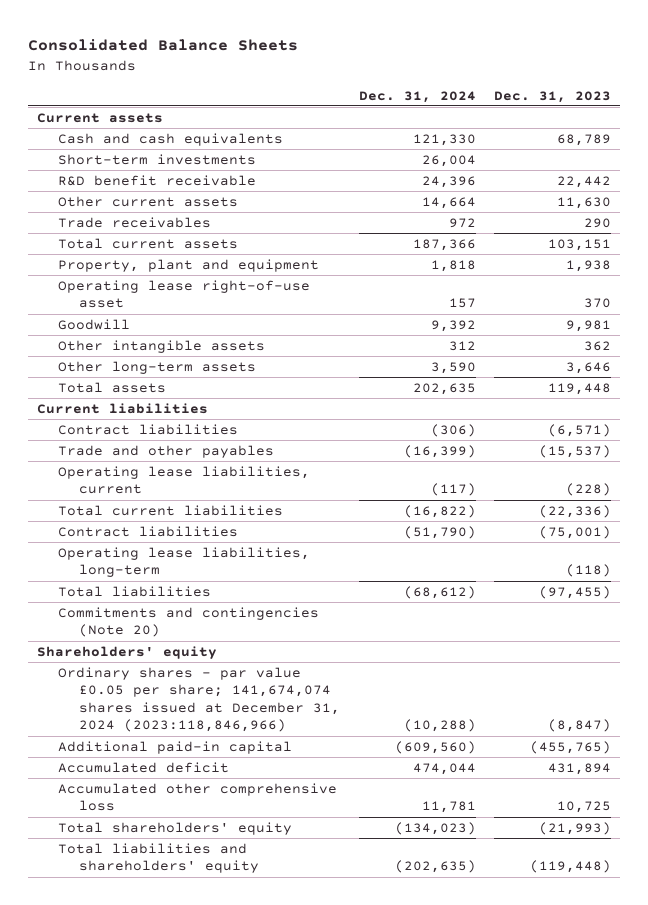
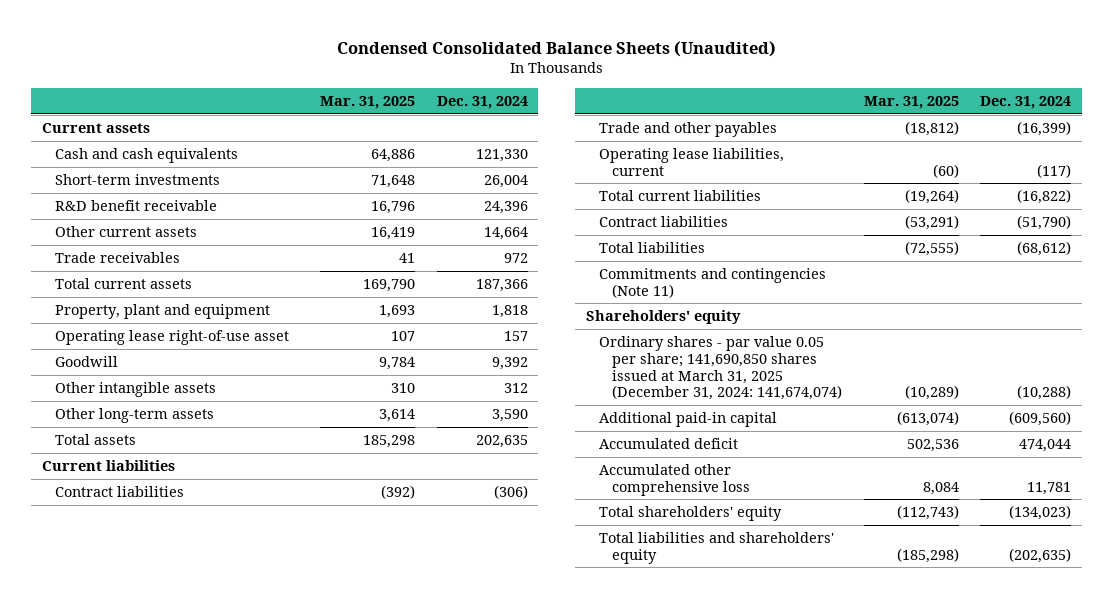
[27,39,298,52] Consolidated Balance Sheets -> [336,40,776,57] Condensed Consolidated Balance Sheets (Unaudited)
[493,90,611,103] Dec. 31, 2023 -> none
none -> [320,96,416,110] Mar. 31, 2025
[58,547,311,578] Operating lease liabilities, long-term -> none
[58,607,320,638] Commitments and contingencies (Note 20) -> [598,268,826,298] Commitments and contingencies (Note 11)
[58,667,341,733] Ordinary shares - par value £0.05 per share; 141,674,074 shares issued at December 31, 2024 (2023:118,846,966) -> [598,336,843,401] Ordinary shares - par value 0.05 per share; 141,690,850 shares issued at March 31, 2025 (December 31, 2024: 141,674,074)

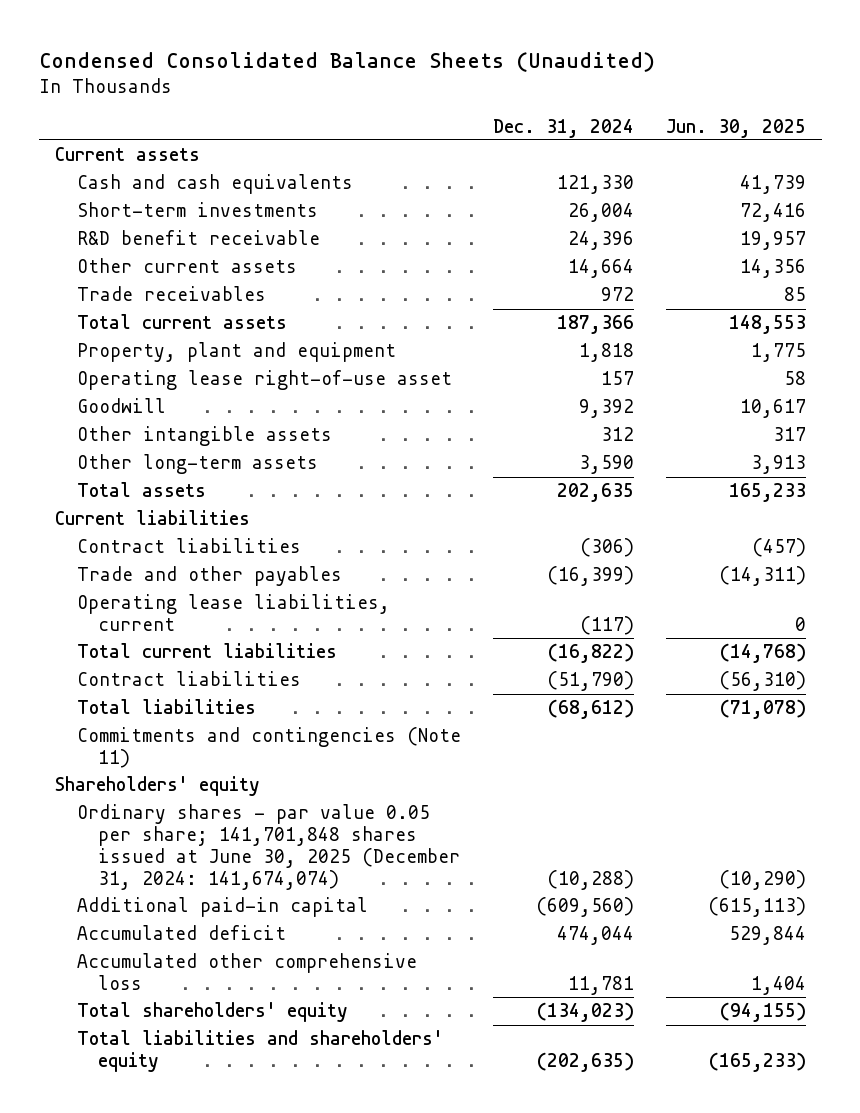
[320,96,416,110] Mar. 31, 2025 -> none
none -> [665,118,806,138] Jun. 30, 2025
[598,336,843,401] Ordinary shares - par value 0.05 per share; 141,690,850 shares issued at March 31, 2025 (December 31, 2024: 141,674,074) -> [76,804,461,890] Ordinary shares - par value 0.05 per share; 141,701,848 shares issued at June 30, 2025 (December 31, 2024: 141,674,074)

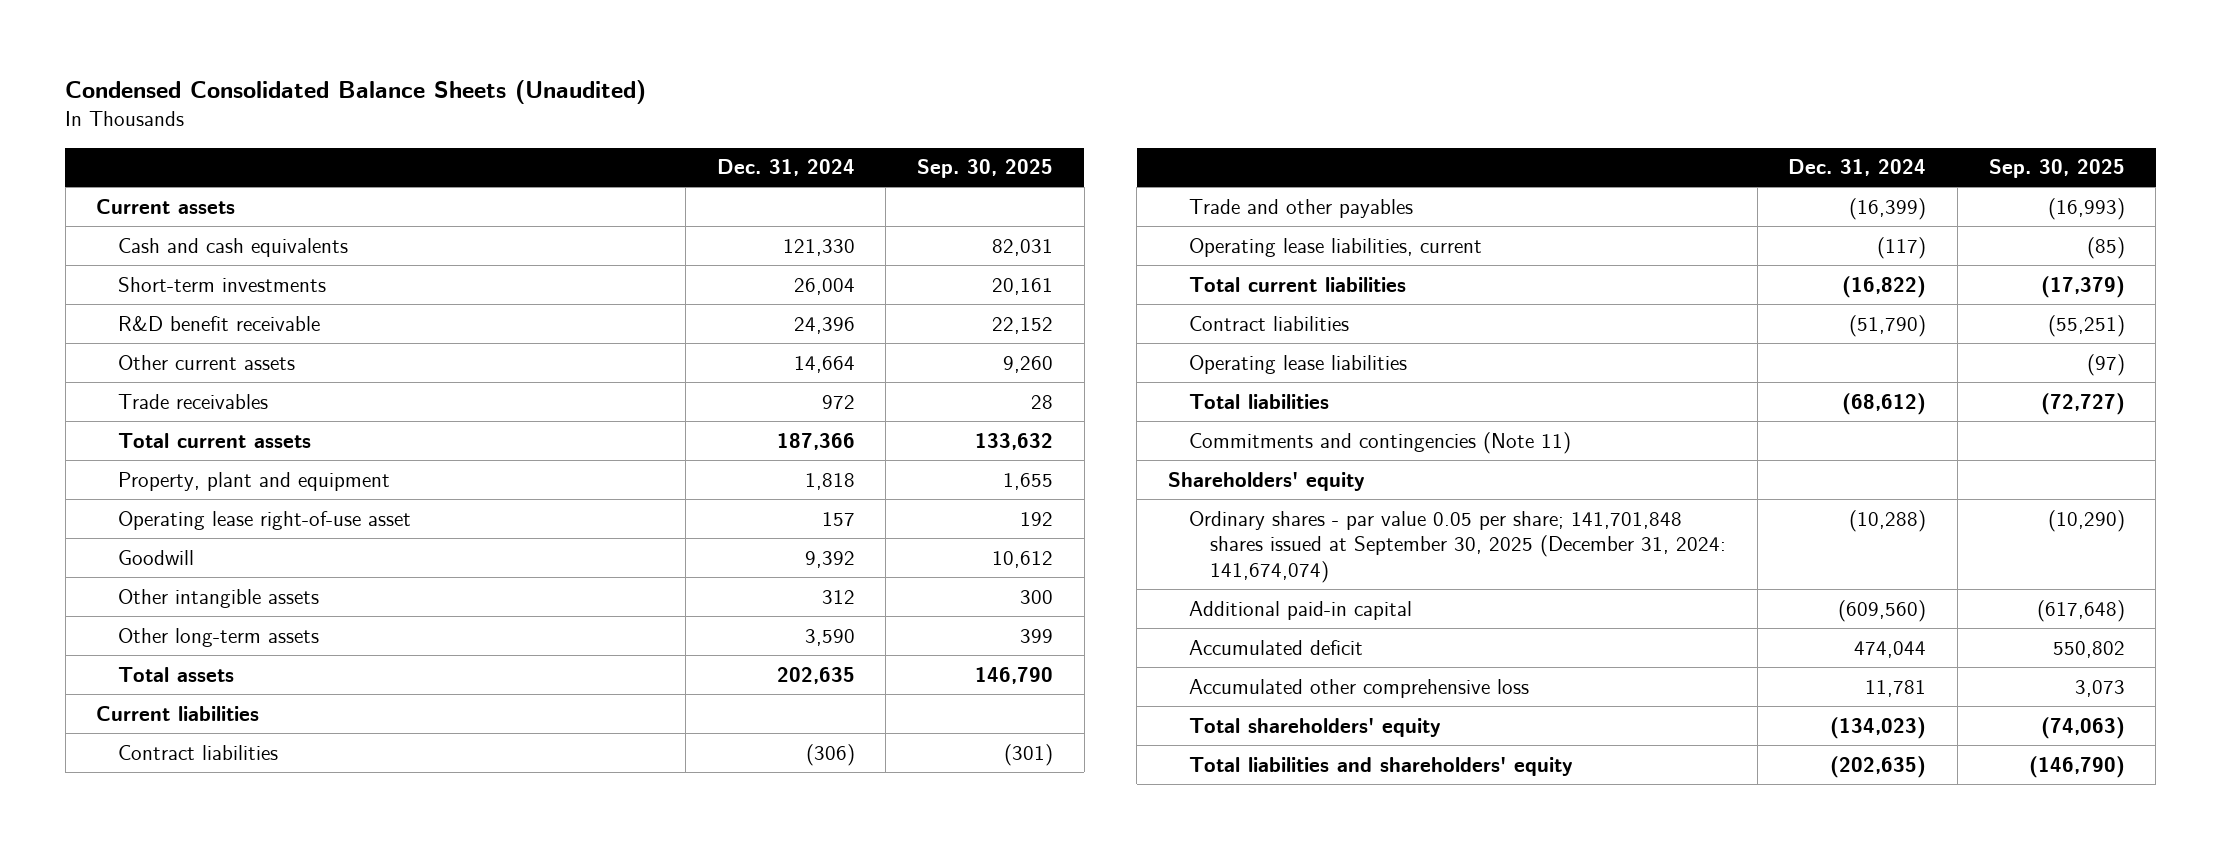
[665,118,806,138] Jun. 30, 2025 -> none
none -> [917,159,1054,179] Sep. 30, 2025
none -> [1188,354,1407,374] Operating lease liabilities
[76,804,461,890] Ordinary shares - par value 0.05 per share; 141,701,848 shares issued at June 30, 2025 (December 31, 2024: 141,674,074) -> [1188,510,1727,584] Ordinary shares - par value 0.05 per share; 141,701,848 shares issued at September 30, 2025 (December 31, 2024: 141,674,074)

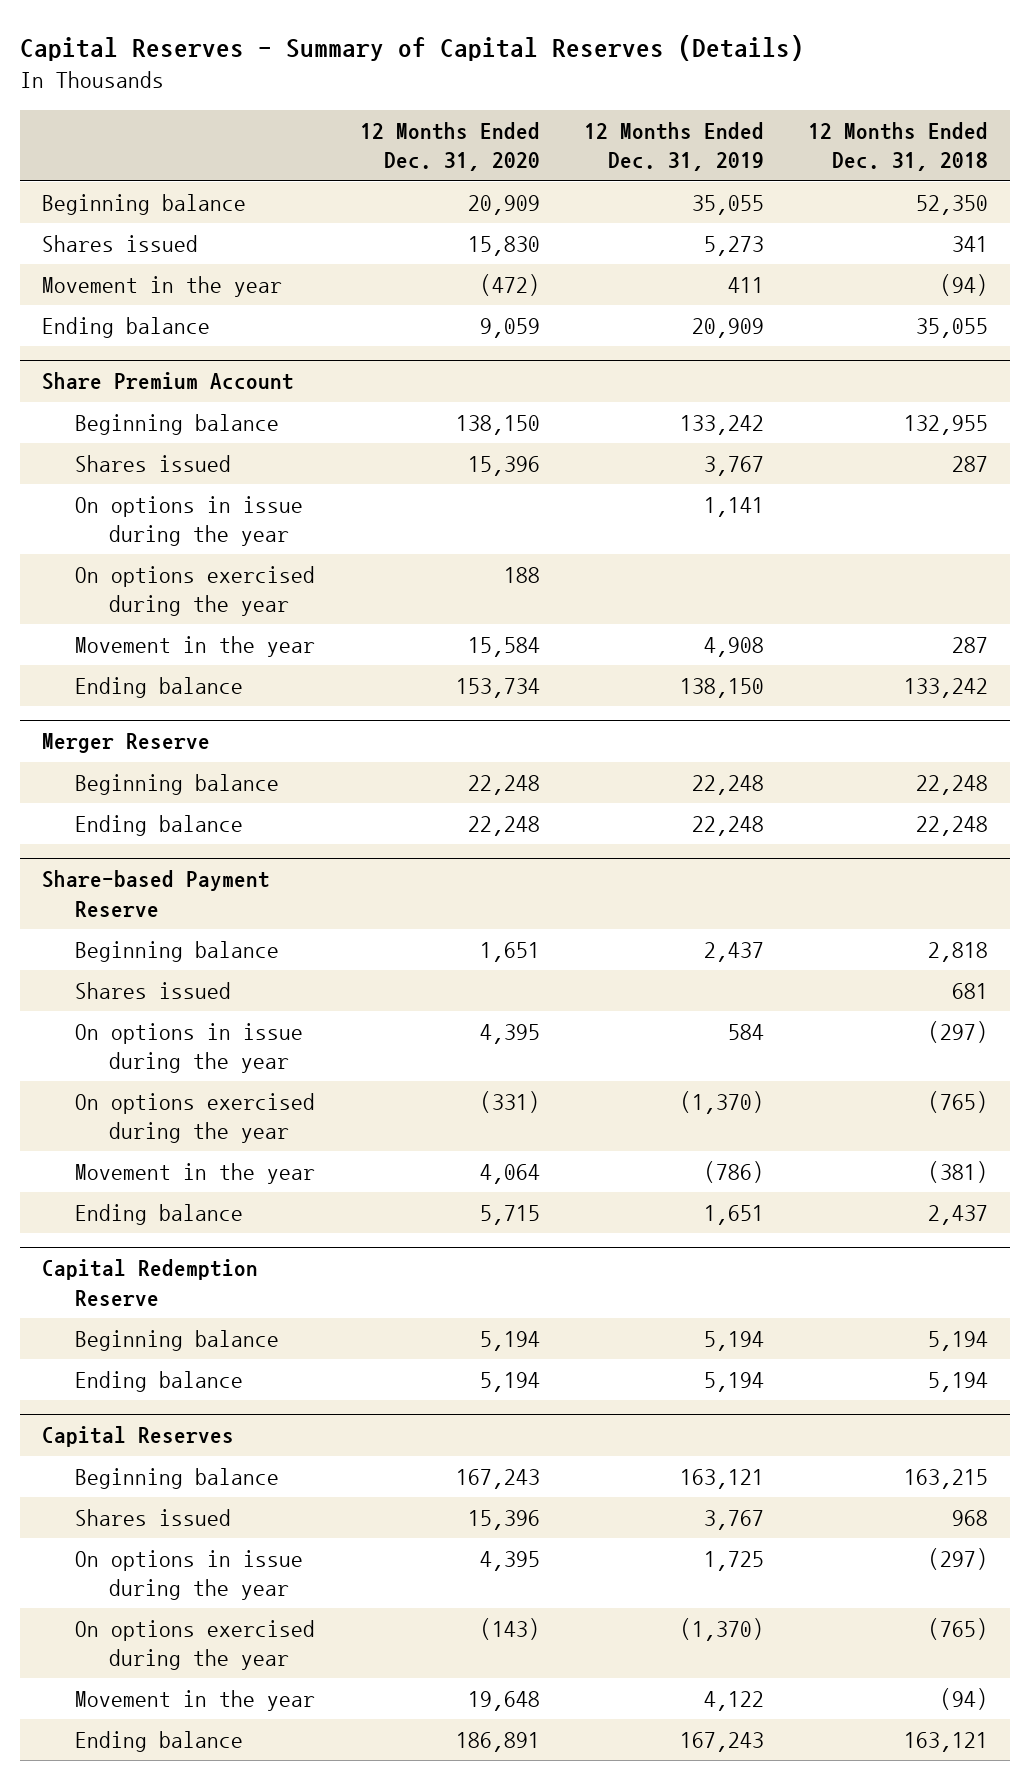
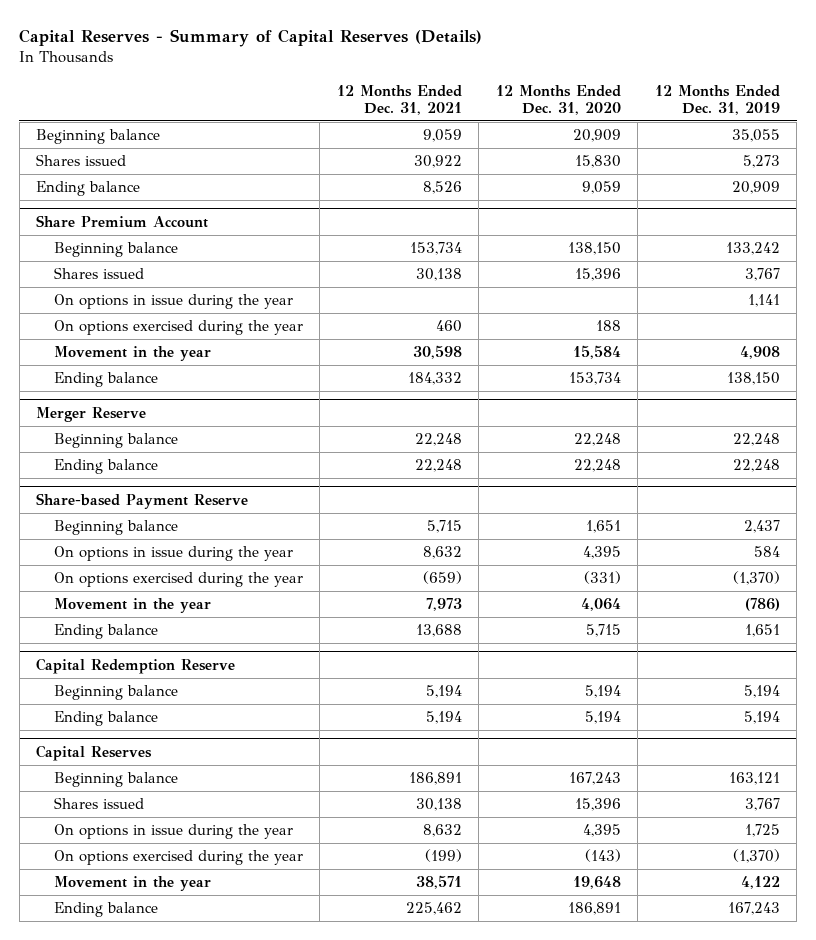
[808,122,989,172] 12 Months Ended Dec. 31, 2018 -> none
none -> [336,84,462,116] 12 Months Ended Dec. 31, 2021
[42,275,283,297] Movement in the year -> none
[75,981,232,999] Shares issued -> none

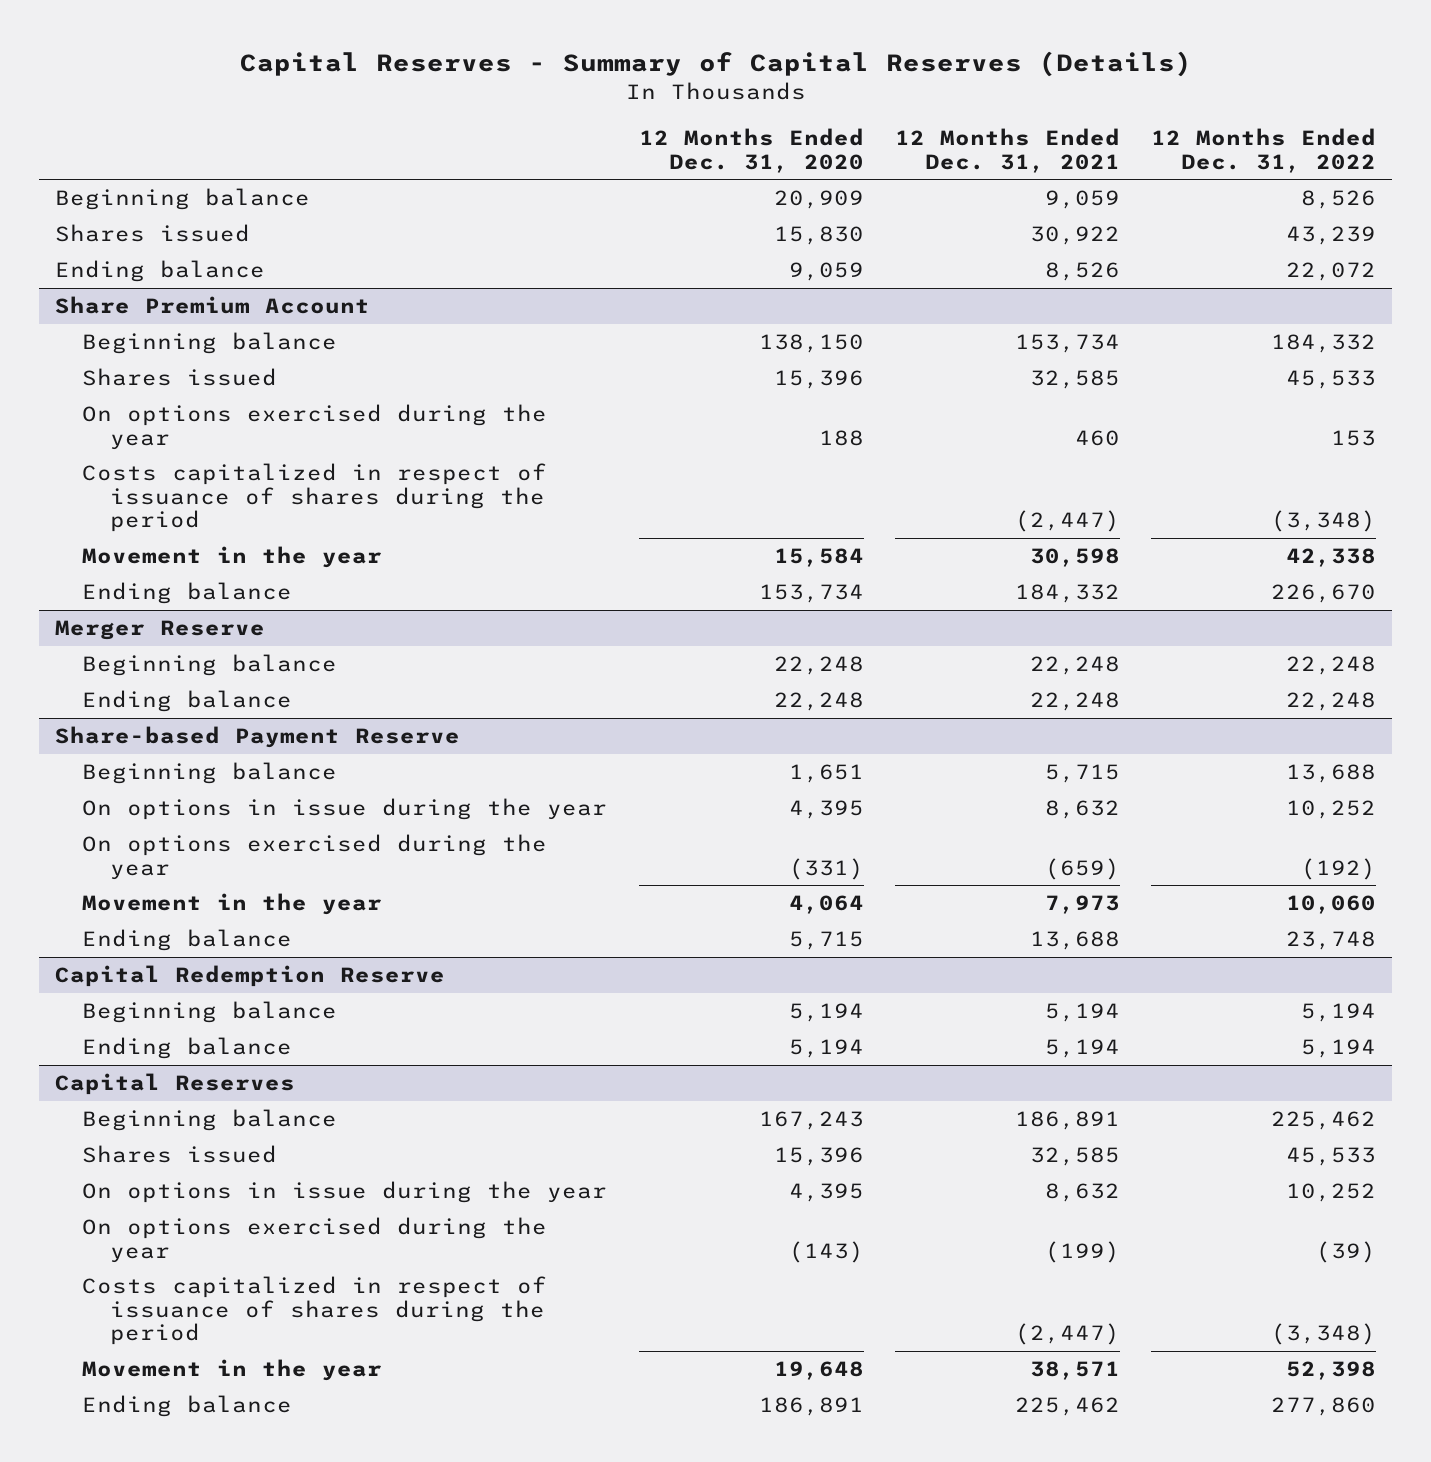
[654,84,780,116] 12 Months Ended Dec. 31, 2019 -> none
none -> [1151,127,1377,173] 12 Months Ended Dec. 31, 2022
[53,294,293,310] On options in issue during the year -> none
[415,268,462,282] 30,138 -> [1029,369,1120,389] 32,585
none -> [82,462,548,533] Costs capitalized in respect of issuance of shares during the period
[415,798,462,812] 30,138 -> [1029,1146,1120,1166] 32,585
none -> [82,1275,548,1346] Costs capitalized in respect of issuance of shares during the period

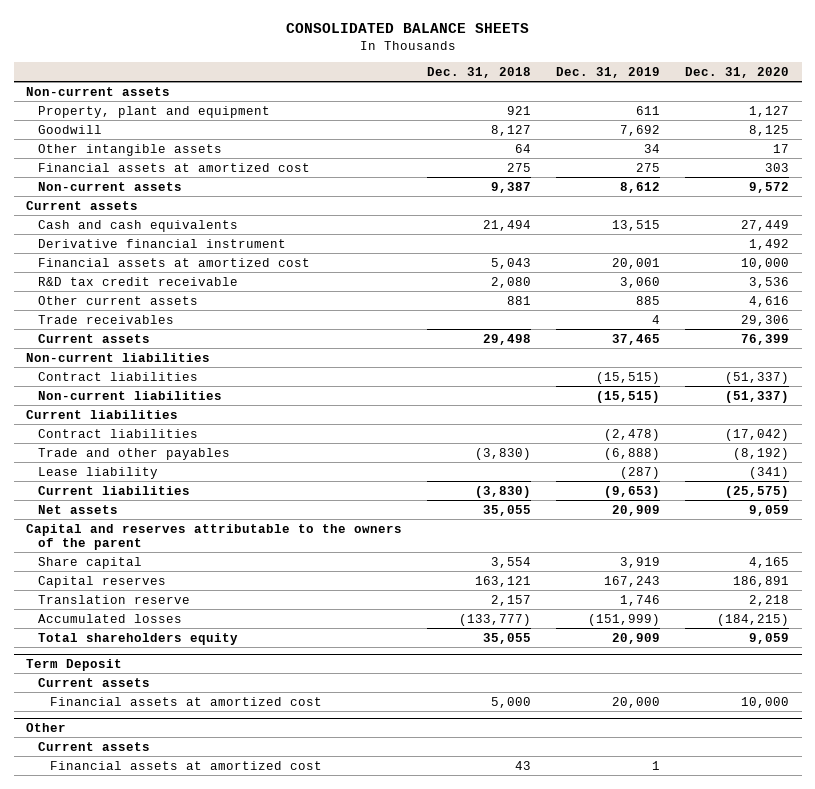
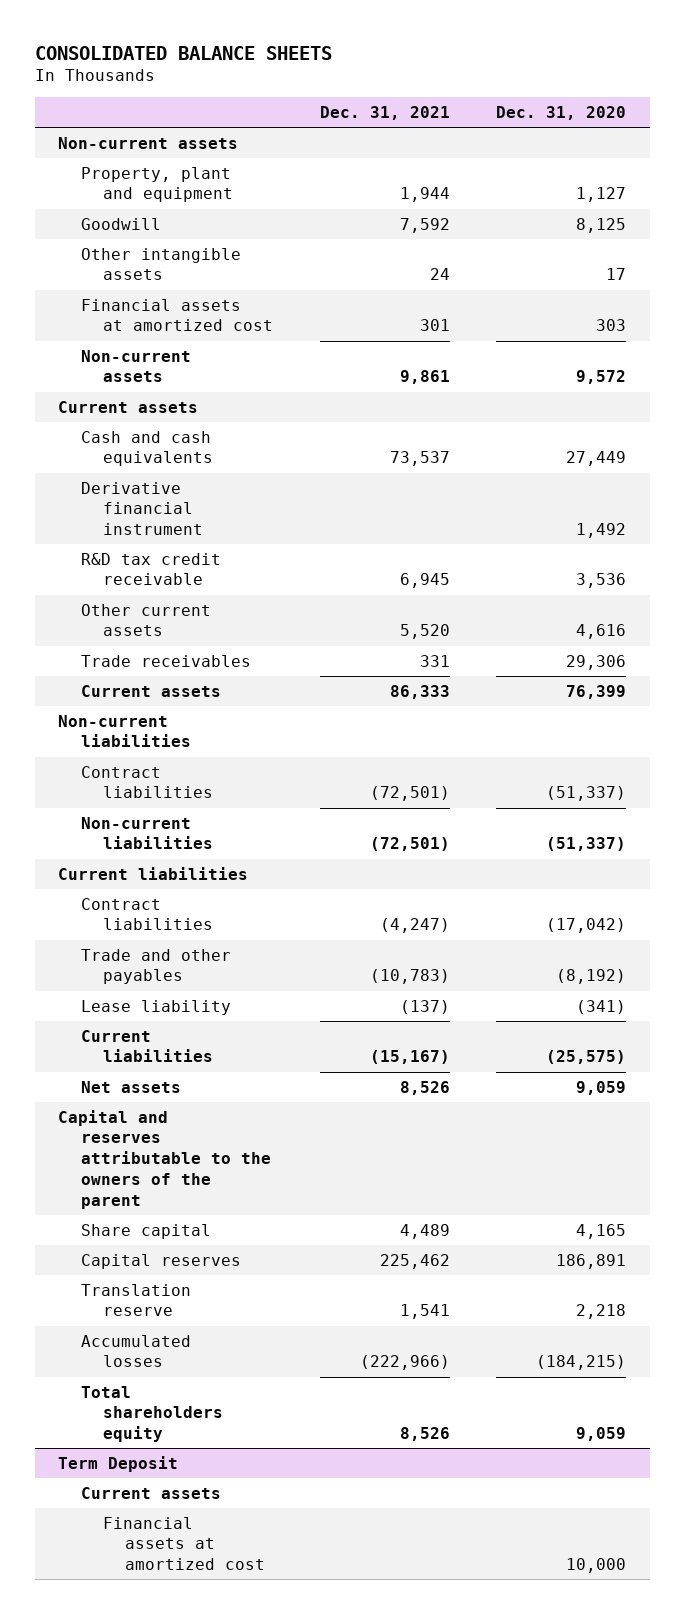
[427,66,532,78] Dec. 31, 2018 -> none
[556,66,661,78] Dec. 31, 2019 -> none
none -> [319,105,450,120] Dec. 31, 2021
[38,257,311,267] Financial assets at amortized cost -> none
[26,722,67,732] Other -> none
[38,741,151,751] Current assets -> none
[50,760,323,770] Financial assets at amortized cost -> none

